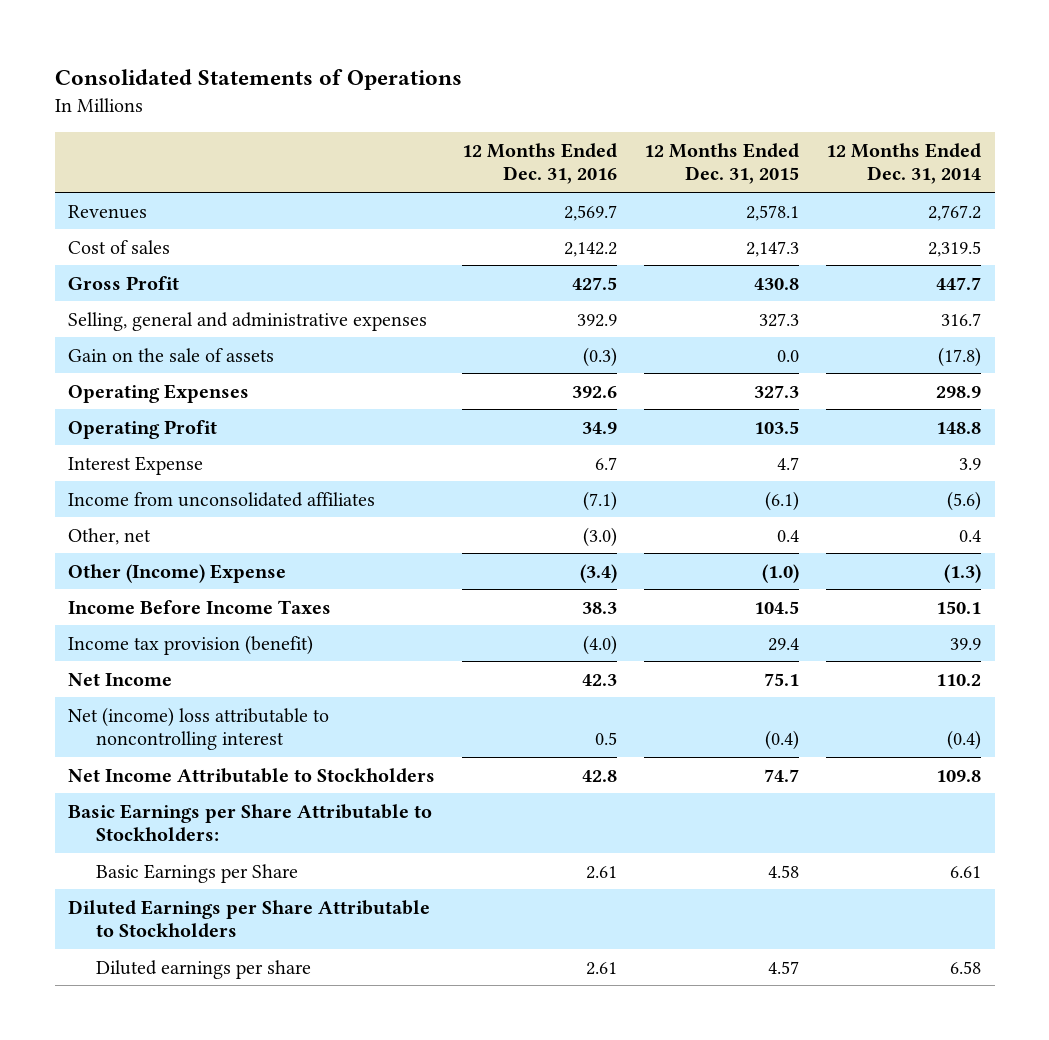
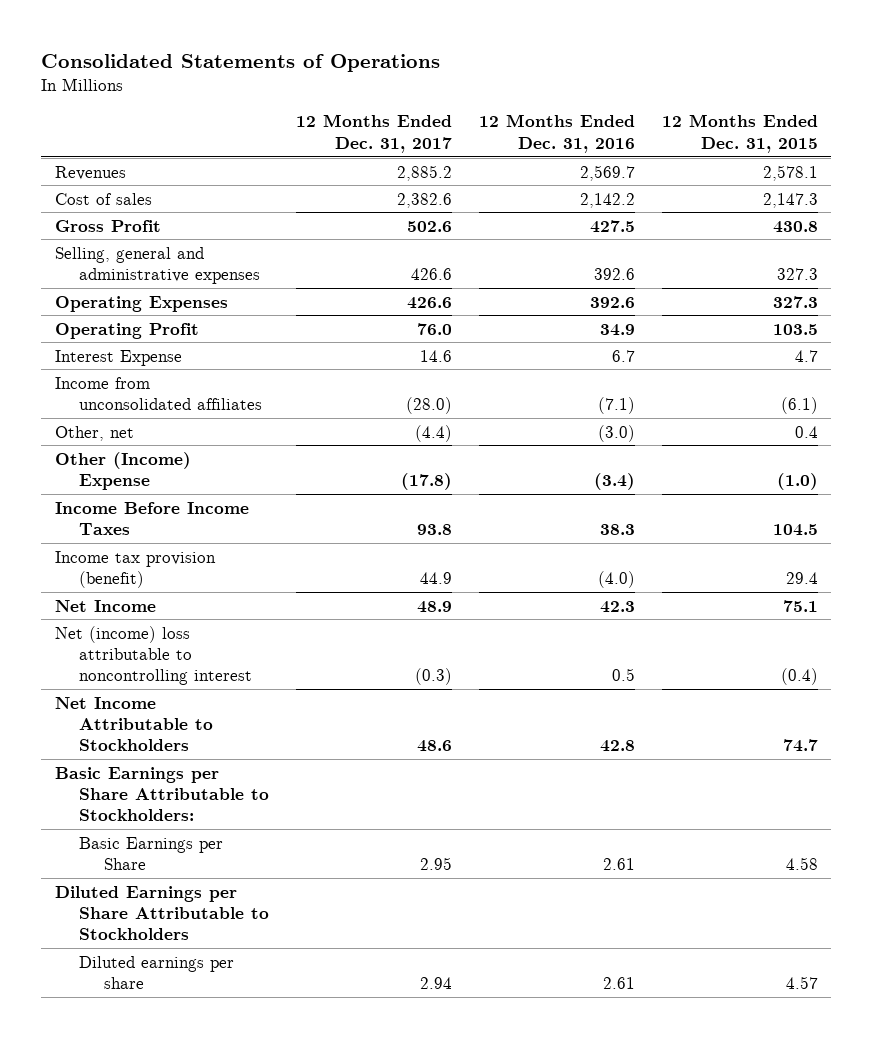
[826,142,982,185] 12 Months Ended Dec. 31, 2014 -> none
none -> [296,114,453,153] 12 Months Ended Dec. 31, 2017
[68,347,275,362] Gain on the sale of assets -> none
[577,313,618,327] 392.9 -> [594,267,636,280] 392.6

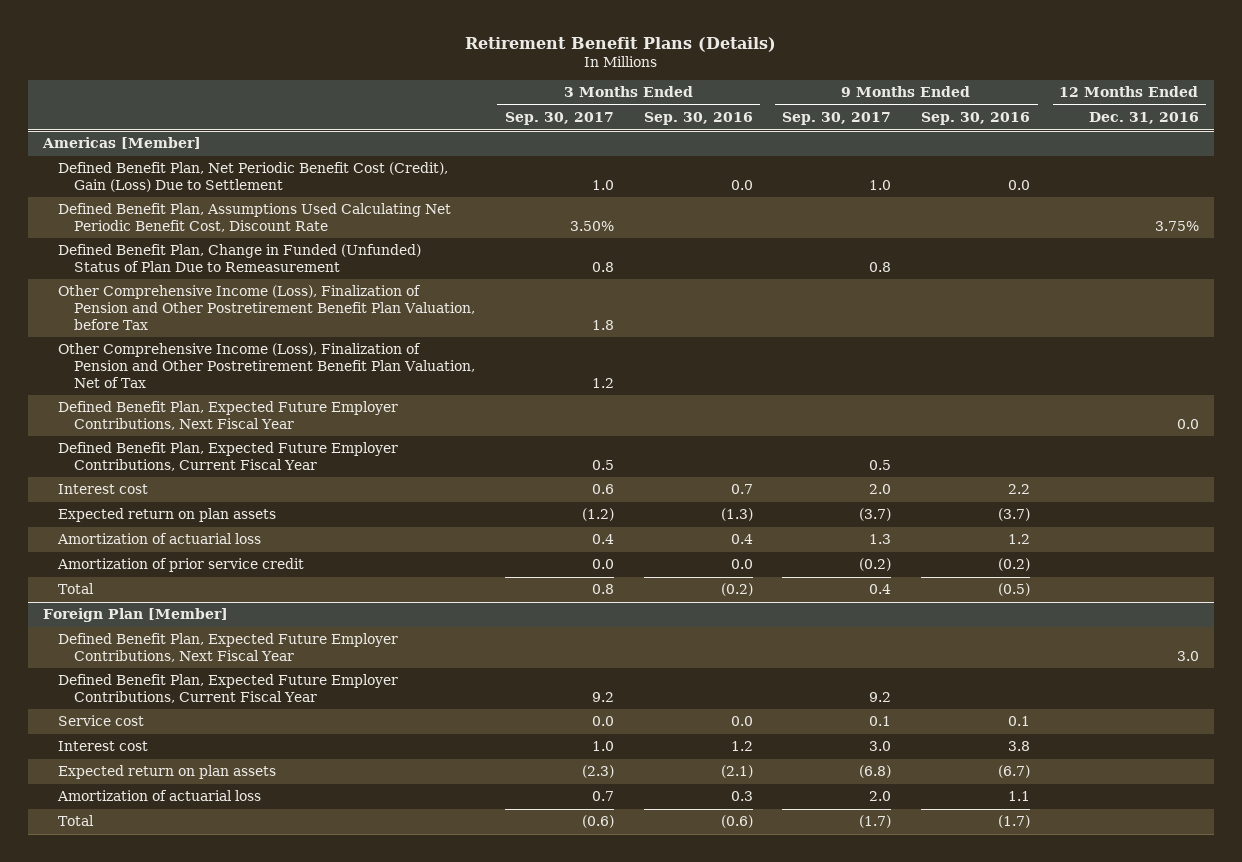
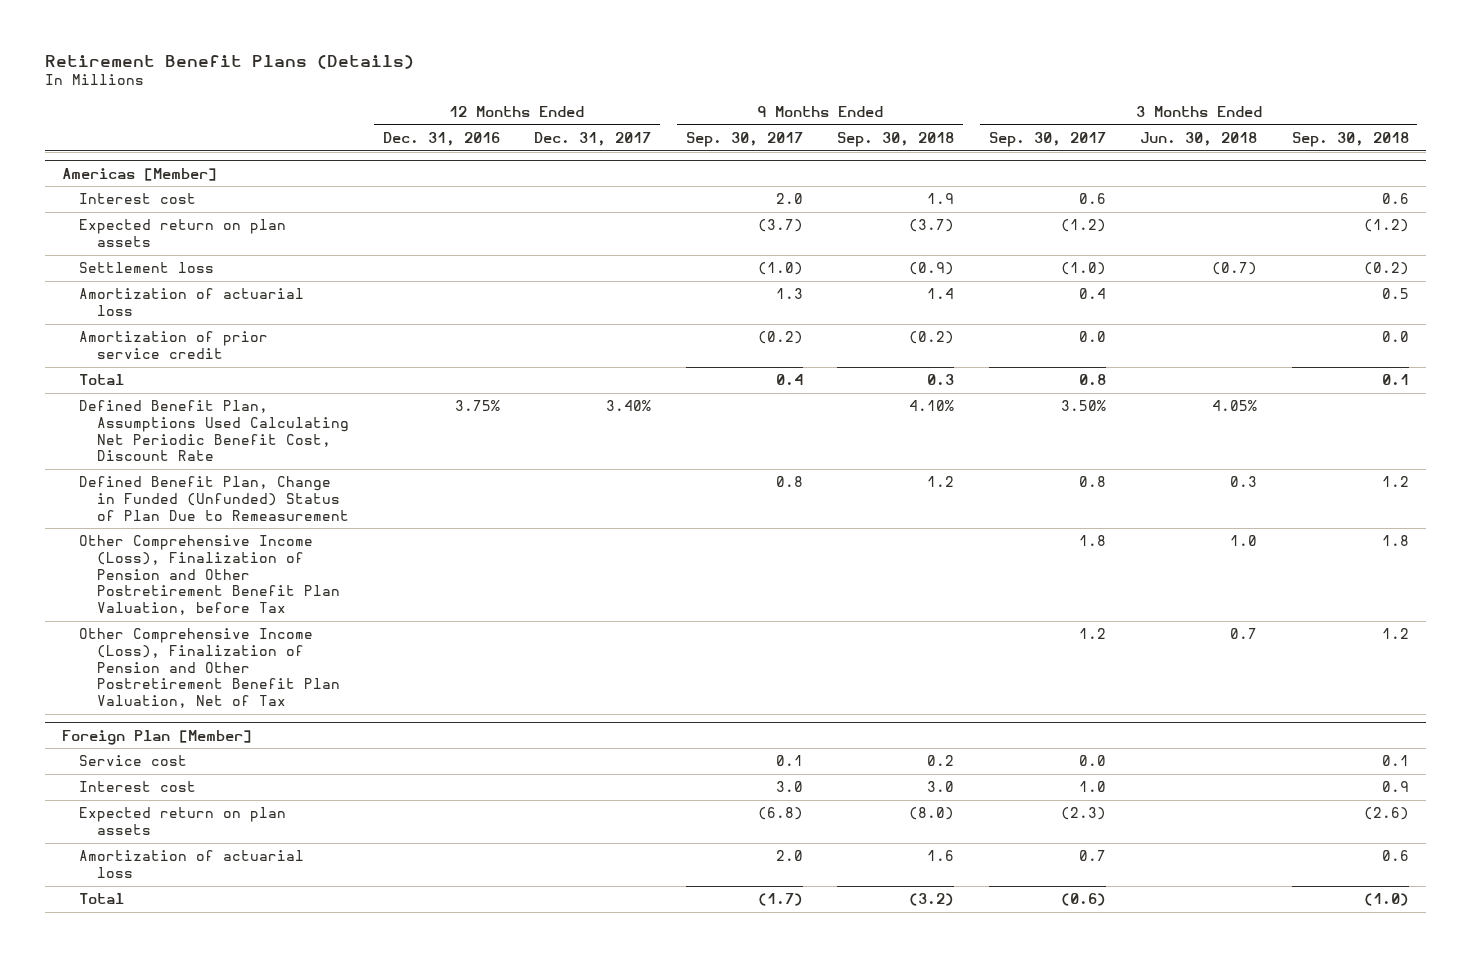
[643,112,753,126] Sep. 30, 2016 -> none
[921,112,1031,126] Sep. 30, 2016 -> none
none -> [534,132,652,147] Dec. 31, 2017
none -> [837,132,955,148] Sep. 30, 2018
none -> [1140,132,1258,147] Jun. 30, 2018
none -> [1291,132,1409,148] Sep. 30, 2018
[58,162,449,192] Defined Benefit Plan, Net Periodic Benefit Cost (Credit), Gain (Loss) Due to Settlement -> none
[58,401,399,430] Defined Benefit Plan, Expected Future Employer Contributions, Next Fiscal Year -> none
[58,442,399,471] Defined Benefit Plan, Expected Future Employer Contributions, Current Fiscal Year -> none
none -> [79,262,215,274] Settlement loss
[58,203,452,232] Defined Benefit Plan, Assumptions Used Calculating Net Periodic Benefit Cost, Discount Rate -> [79,400,349,462] Defined Benefit Plan, Assumptions Used Calculating Net Periodic Benefit Cost, Discount Rate
[58,244,422,272] Defined Benefit Plan, Change in Funded (Unfunded) Status of Plan Due to Remeasurement -> [79,476,349,521] Defined Benefit Plan, Change in Funded (Unfunded) Status of Plan Due to Remeasurement
[58,285,476,330] Other Comprehensive Income (Loss), Finalization of Pension and Other Postretirement Benefit Plan Valuation, before Tax -> [79,535,340,616] Other Comprehensive Income (Loss), Finalization of Pension and Other Postretirement Benefit Plan Valuation, before Tax
[58,343,476,388] Other Comprehensive Income (Loss), Finalization of Pension and Other Postretirement Benefit Plan Valuation, Net of Tax -> [79,628,340,709] Other Comprehensive Income (Loss), Finalization of Pension and Other Postretirement Benefit Plan Valuation, Net of Tax
[58,633,399,662] Defined Benefit Plan, Expected Future Employer Contributions, Next Fiscal Year -> none
[58,674,399,703] Defined Benefit Plan, Expected Future Employer Contributions, Current Fiscal Year -> none

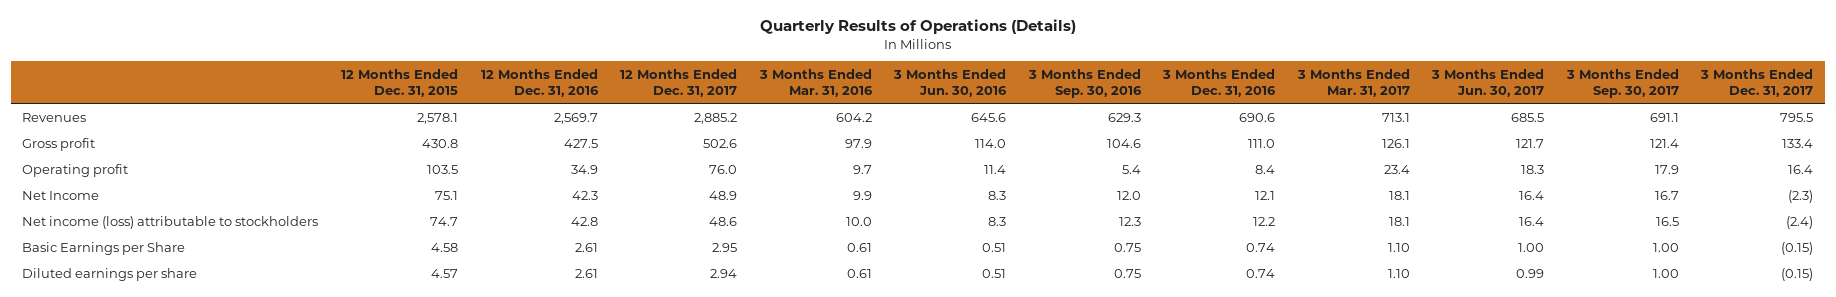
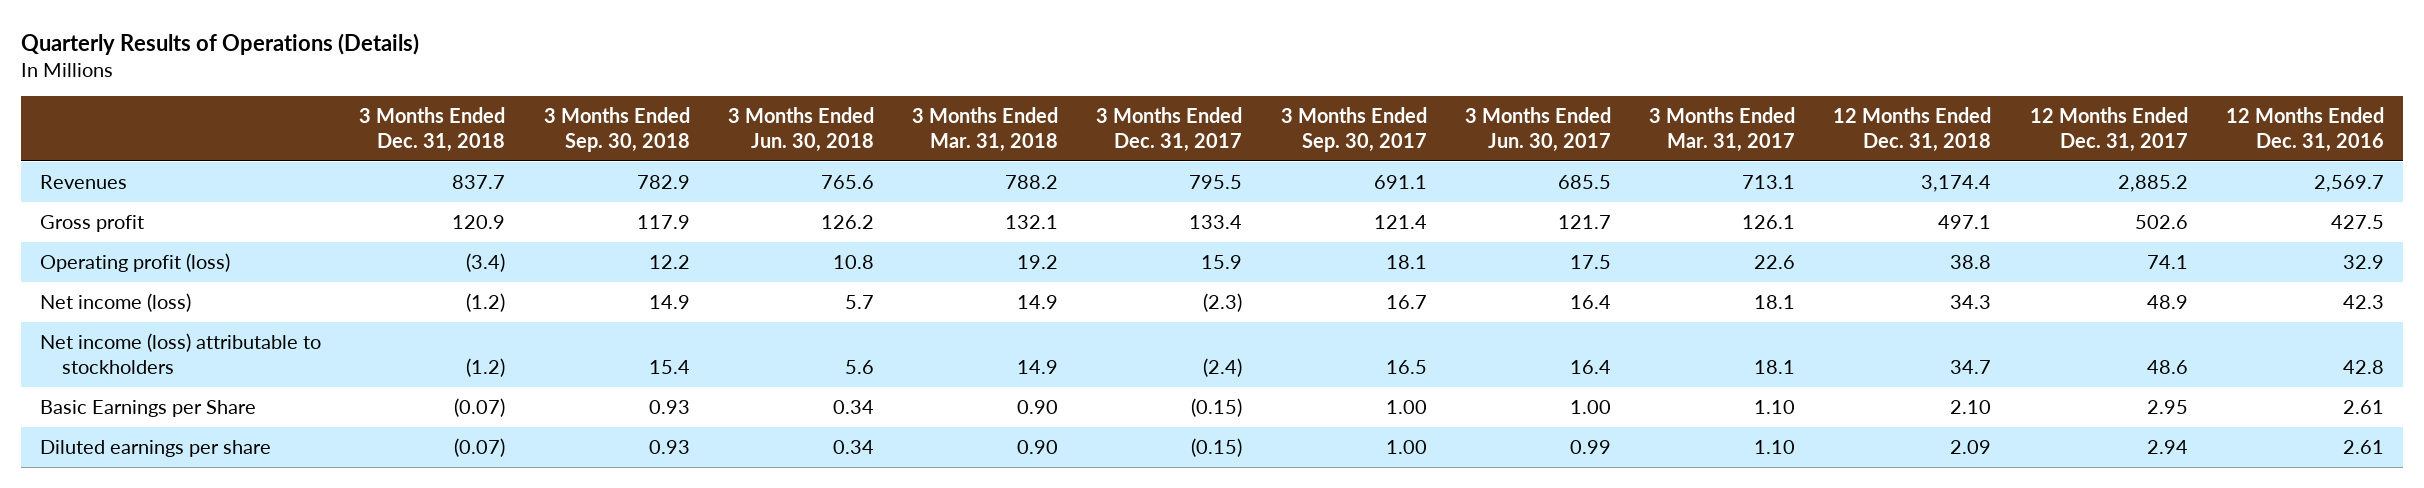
[340,68,458,97] 12 Months Ended Dec. 31, 2015 -> none
[758,68,873,97] 3 Months Ended Mar. 31, 2016 -> none
[893,68,1008,97] 3 Months Ended Jun. 30, 2016 -> none
[1027,68,1142,98] 3 Months Ended Sep. 30, 2016 -> none
[1162,68,1277,97] 3 Months Ended Dec. 31, 2016 -> none
none -> [359,106,506,152] 3 Months Ended Dec. 31, 2018
none -> [543,106,690,152] 3 Months Ended Sep. 30, 2018
none -> [727,106,874,152] 3 Months Ended Jun. 30, 2018
none -> [912,106,1059,152] 3 Months Ended Mar. 31, 2018
none -> [1833,106,1992,152] 12 Months Ended Dec. 31, 2018
[22,163,129,177] Operating profit -> [39,252,230,272] Operating profit (loss)
[570,164,598,174] 34.9 -> [2343,254,2385,269] 32.9
[709,164,738,174] 76.0 -> [2146,254,2188,269] 74.1
[1383,164,1410,174] 23.4 -> [1754,254,1796,269] 22.6
[1521,164,1545,174] 18.3 -> [1569,254,1611,269] 17.5
[1654,164,1679,174] 17.9 -> [1385,254,1427,269] 18.1
[1788,164,1814,174] 16.4 -> [1201,254,1243,269] 15.9
[22,190,100,200] Net Income -> [39,292,191,312] Net income (loss)

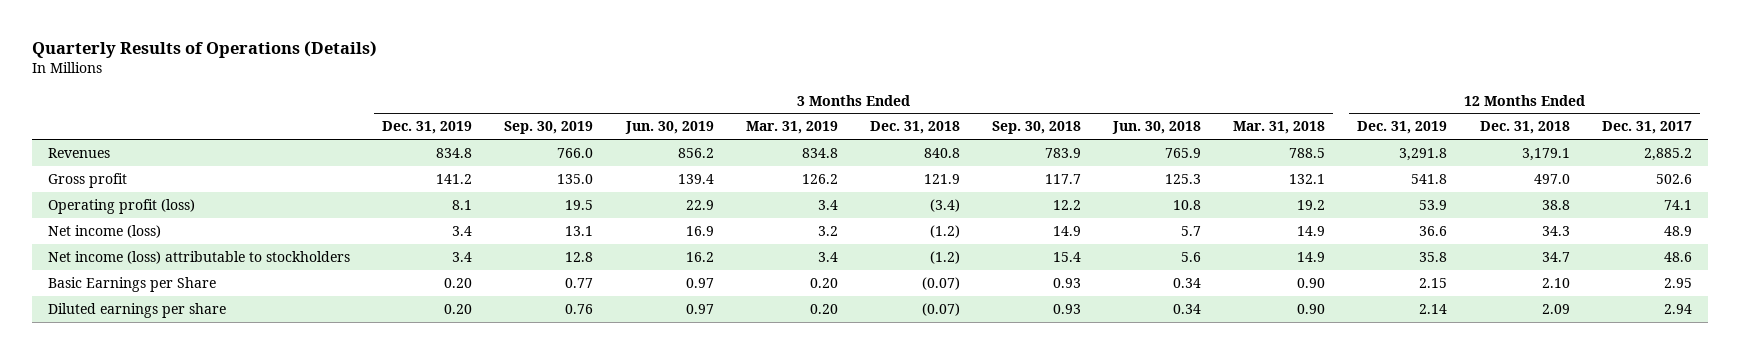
[1096,106,1243,152] 3 Months Ended Dec. 31, 2017 -> none
[1280,106,1427,152] 3 Months Ended Sep. 30, 2017 -> none
[1464,106,1611,152] 3 Months Ended Jun. 30, 2017 -> none
[1649,106,1796,152] 3 Months Ended Mar. 31, 2017 -> none
[2226,106,2385,152] 12 Months Ended Dec. 31, 2016 -> none
none -> [382,121,473,135] Dec. 31, 2019
none -> [504,121,594,135] Sep. 30, 2019
none -> [624,121,714,135] Jun. 30, 2019
none -> [745,121,838,135] Mar. 31, 2019
none -> [1357,121,1448,135] Dec. 31, 2019
[452,174,506,189] 837.7 -> [923,148,960,159] 840.8
[636,174,690,189] 782.9 -> [1044,148,1081,159] 783.9
[820,174,874,189] 765.6 -> [1165,148,1202,159] 765.9
[1005,174,1059,189] 788.2 -> [1289,148,1326,159] 788.5
[1921,174,1992,192] 3,174.4 -> [1521,148,1570,162] 3,179.1
[452,214,506,229] 120.9 -> [923,174,960,185] 121.9
[636,214,690,229] 117.9 -> [1044,174,1081,185] 117.7
[820,214,874,229] 126.2 -> [1165,174,1202,185] 125.3
[1938,214,1992,229] 497.1 -> [1533,174,1570,185] 497.0

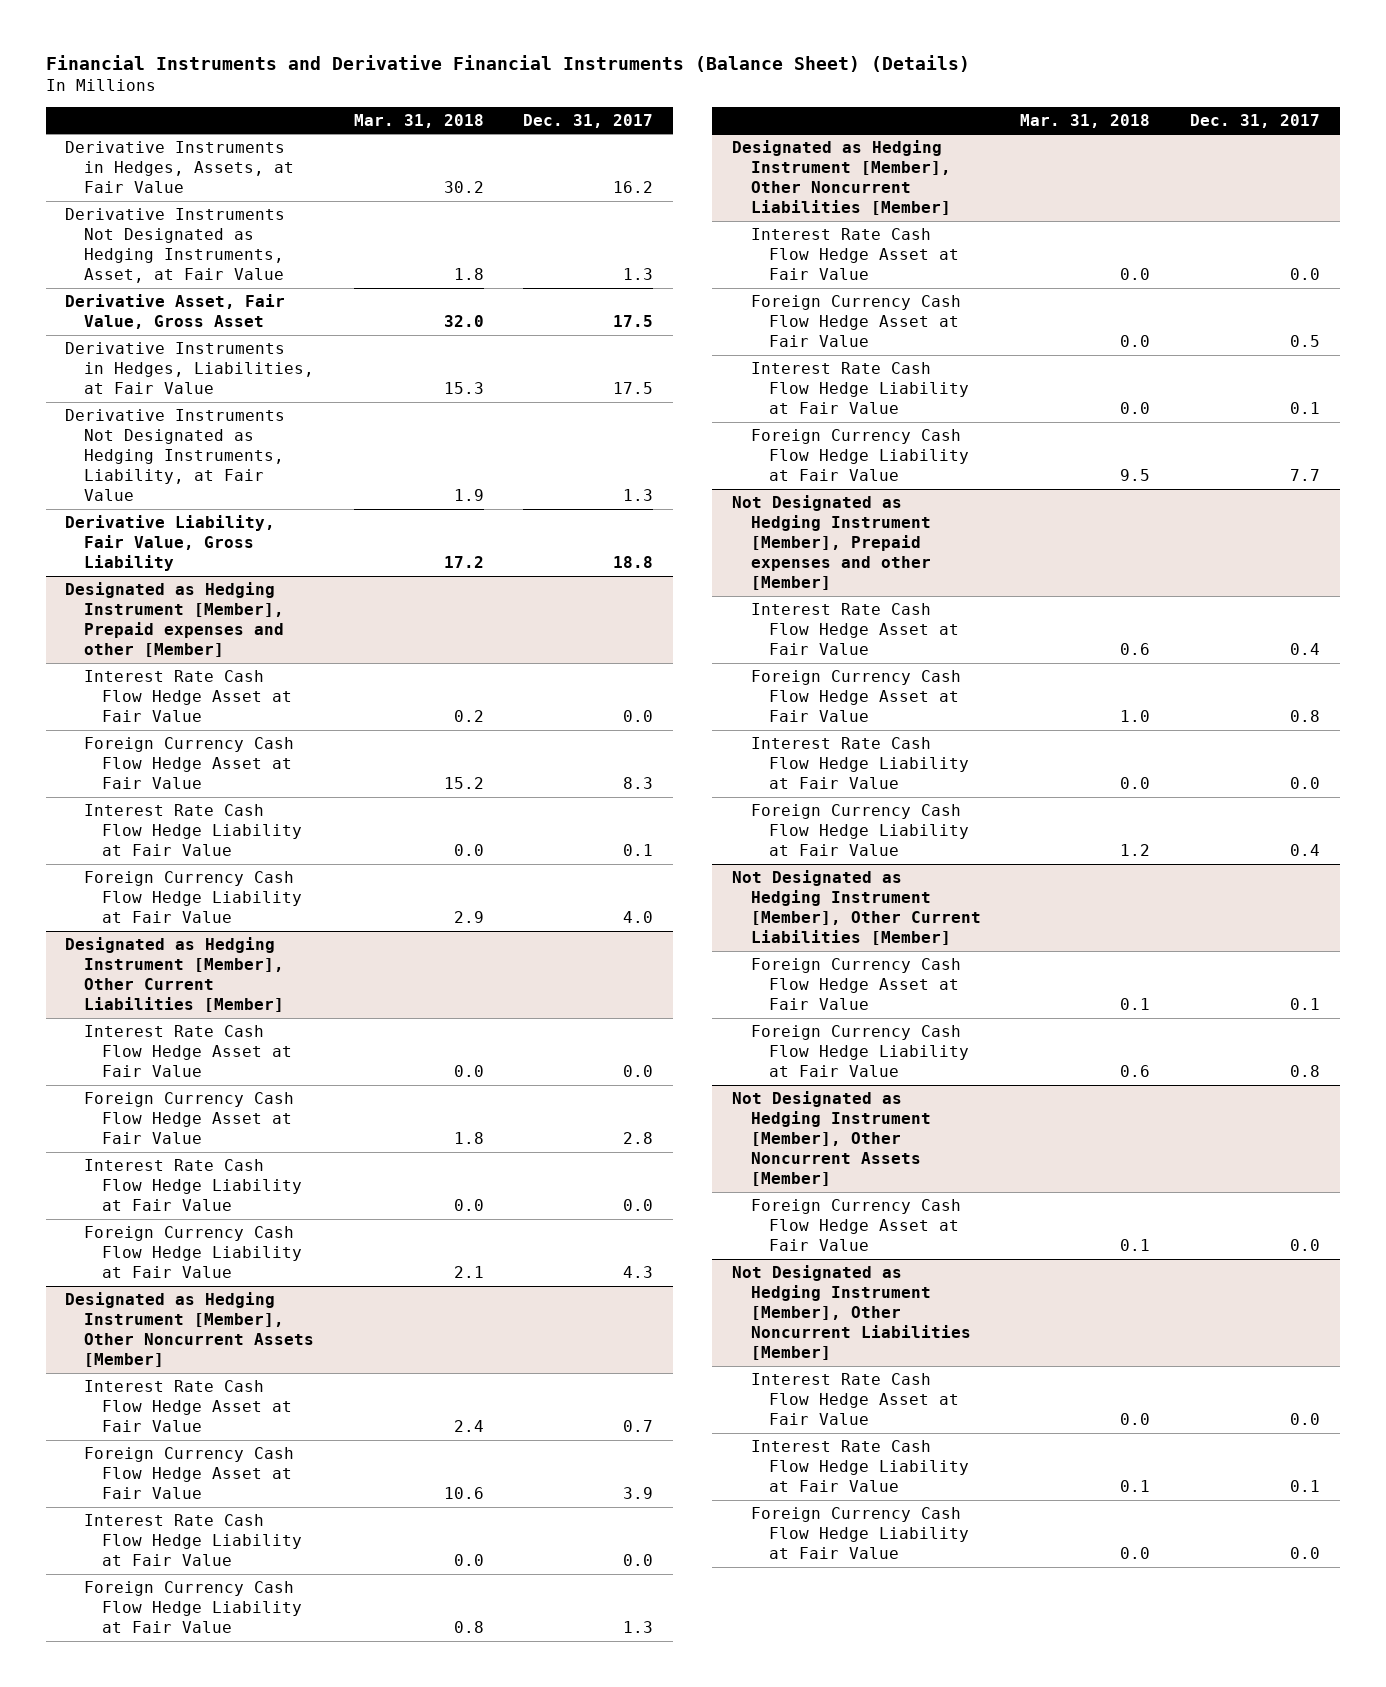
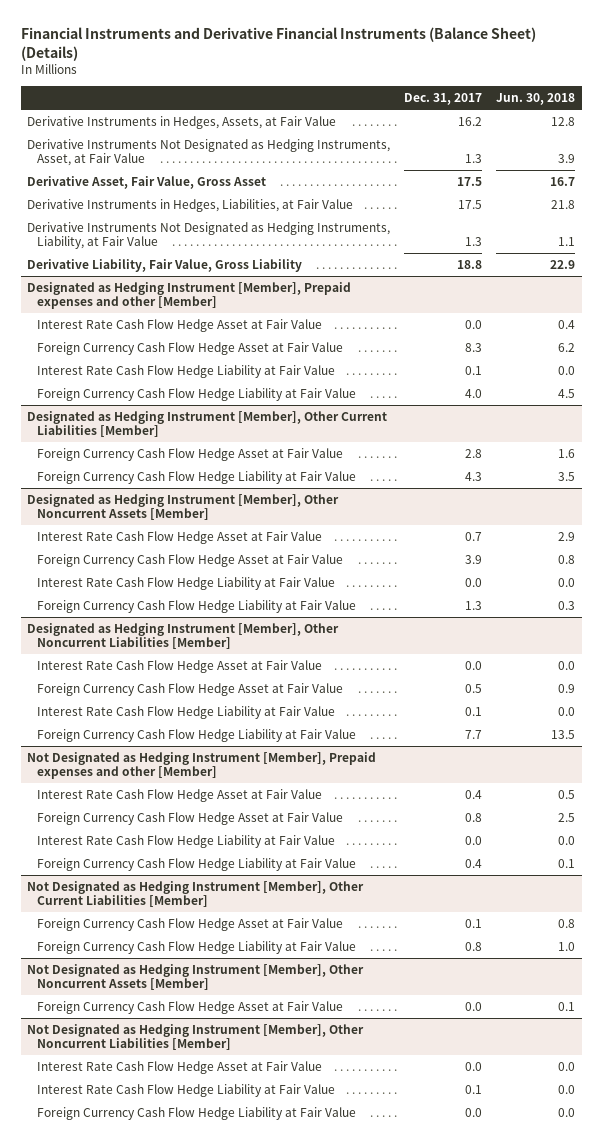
[353,113,484,128] Mar. 31, 2018 -> none
none -> [496,92,576,105] Jun. 30, 2018
[83,1024,292,1078] Interest Rate Cash Flow Hedge Asset at Fair Value -> none
[83,1158,302,1212] Interest Rate Cash Flow Hedge Liability at Fair Value -> none

